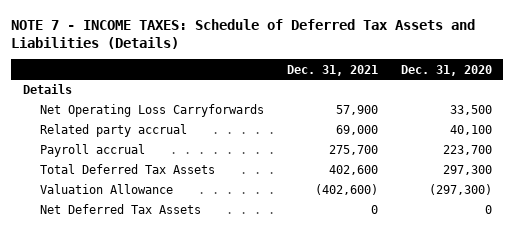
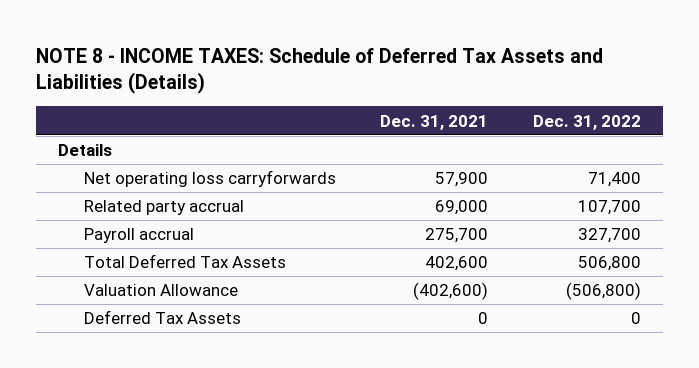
[11,18,476,49] NOTE 7 - INCOME TAXES: Schedule of Deferred Tax Assets and Liabilities (Details) -> [36,47,604,95] NOTE 8 - INCOME TAXES: Schedule of Deferred Tax Assets and Liabilities (Details)
[400,64,492,76] Dec. 31, 2020 -> none
none -> [532,114,641,130] Dec. 31, 2022
[39,104,264,118] Net Operating Loss Carryforwards -> [83,170,336,188] Net operating loss carryforwards
[39,204,201,215] Net Deferred Tax Assets -> [83,310,241,325] Deferred Tax Assets

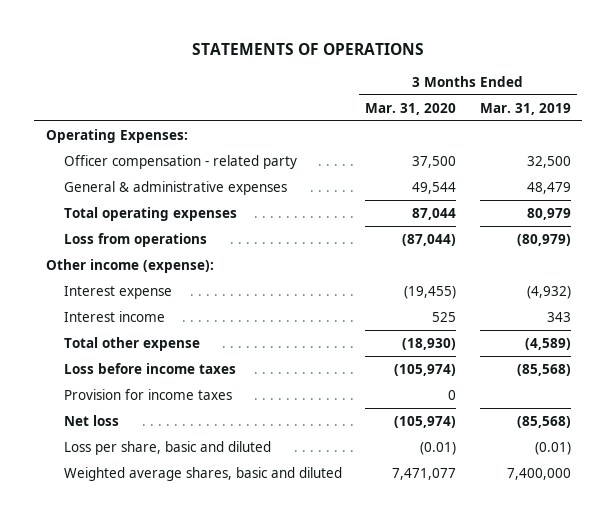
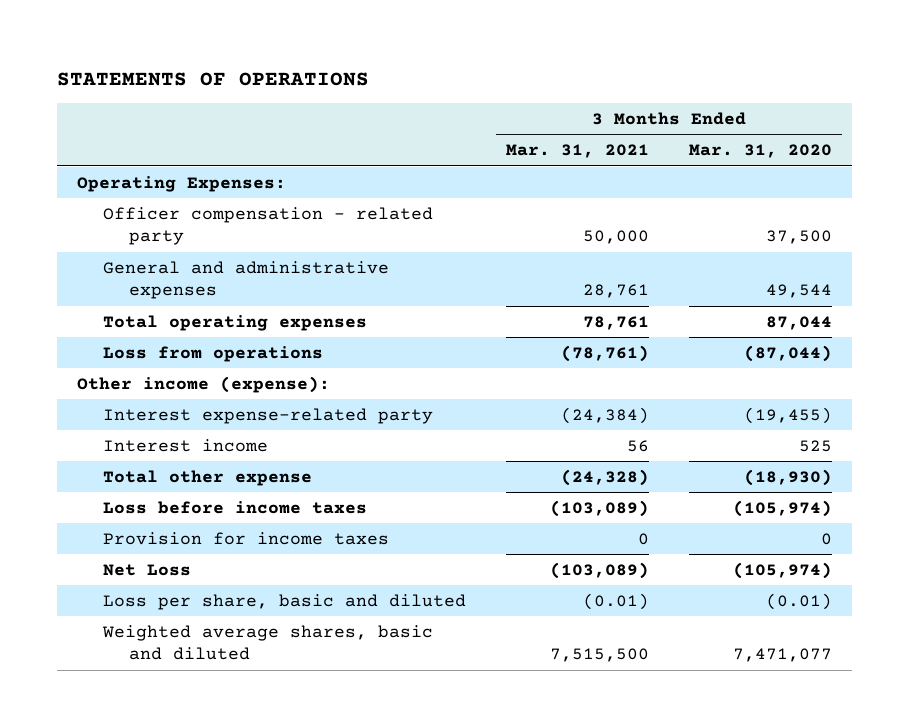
[479,102,571,115] Mar. 31, 2019 -> none
none -> [505,144,649,159] Mar. 31, 2021
[63,180,287,195] General & administrative expenses -> [102,260,389,300] General and administrative expenses
[63,285,172,299] Interest expense -> [102,407,433,424] Interest expense-related party
[63,414,119,426] Net loss -> [102,563,191,576] Net Loss

